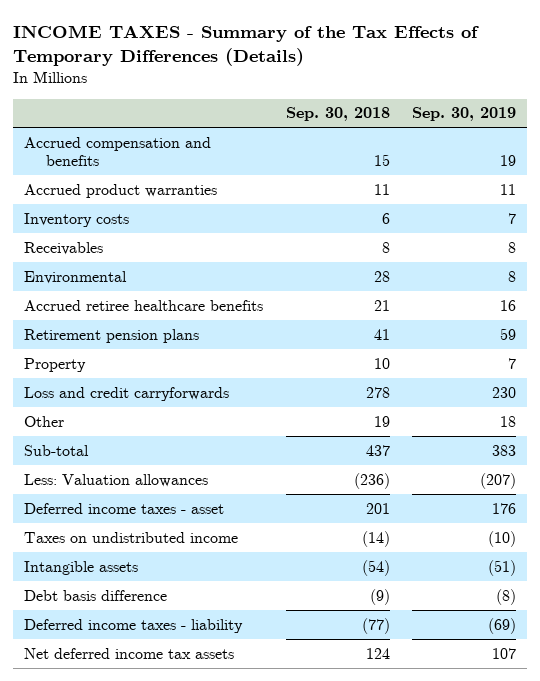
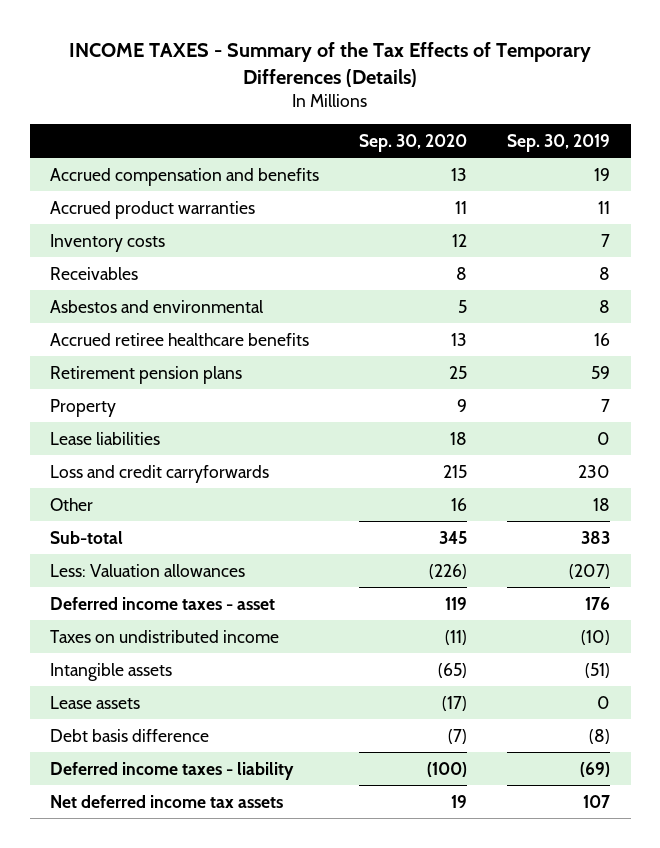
[285,107,390,122] Sep. 30, 2018 -> none
none -> [359,133,468,152] Sep. 30, 2020
[24,270,128,284] Environmental -> [50,299,264,313] Asbestos and environmental
none -> [50,431,161,445] Lease liabilities
none -> [50,695,141,709] Lease assets

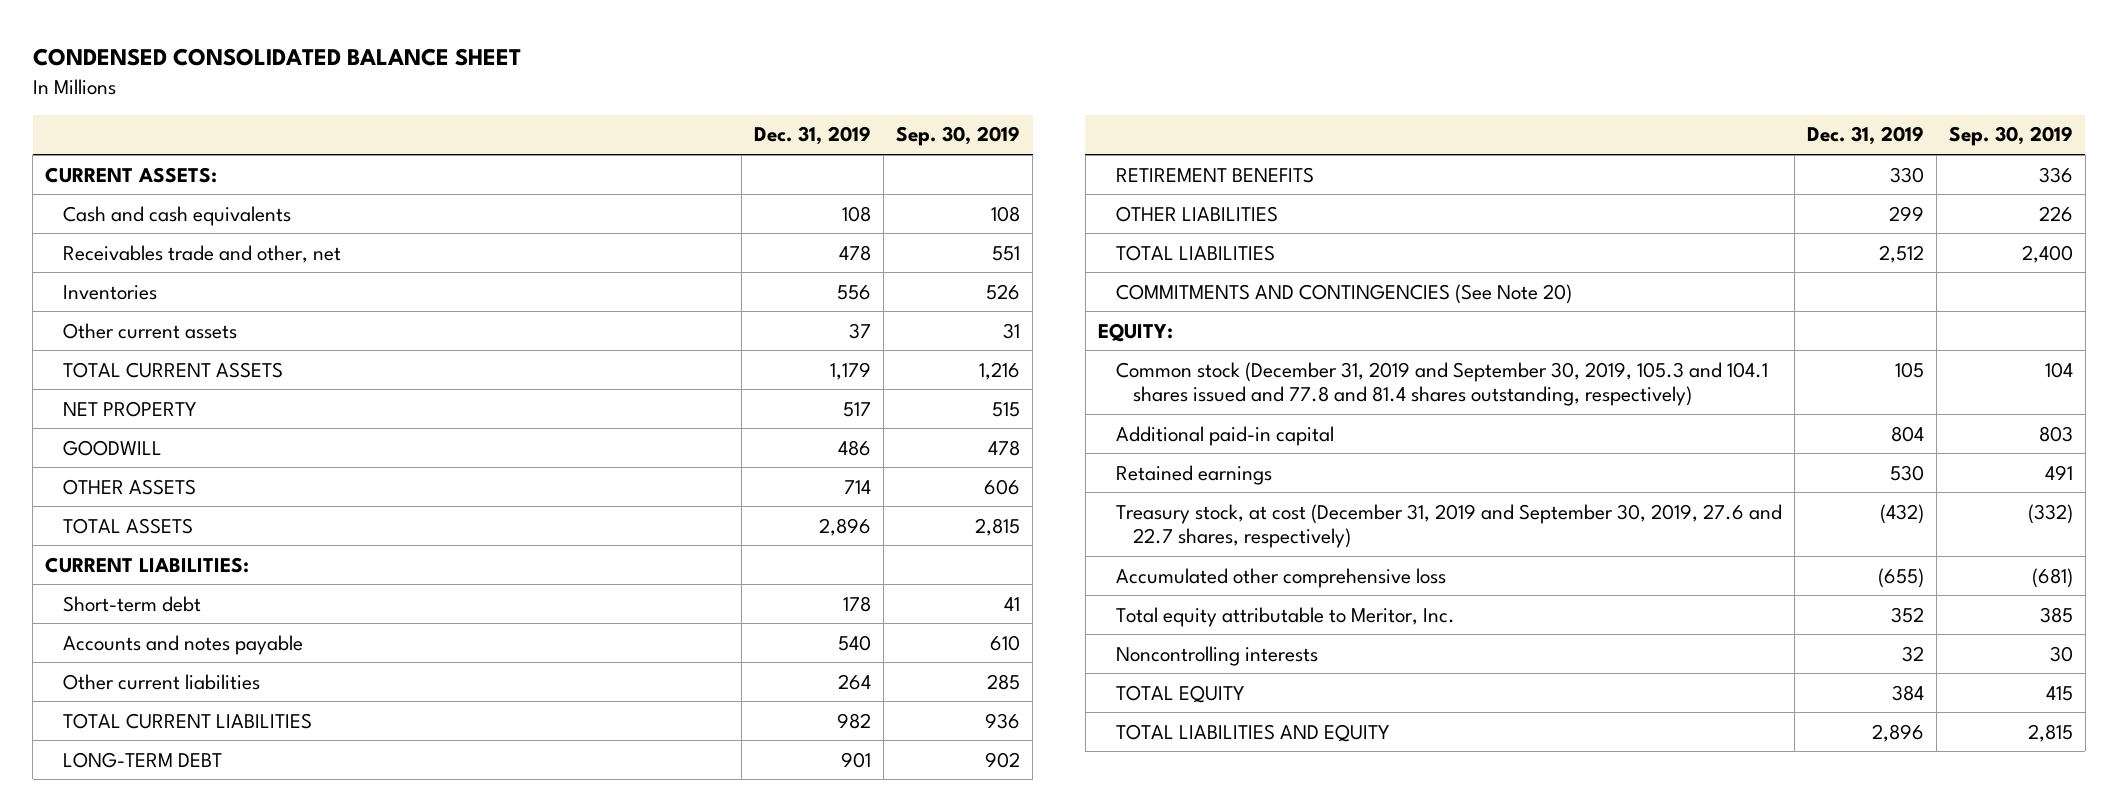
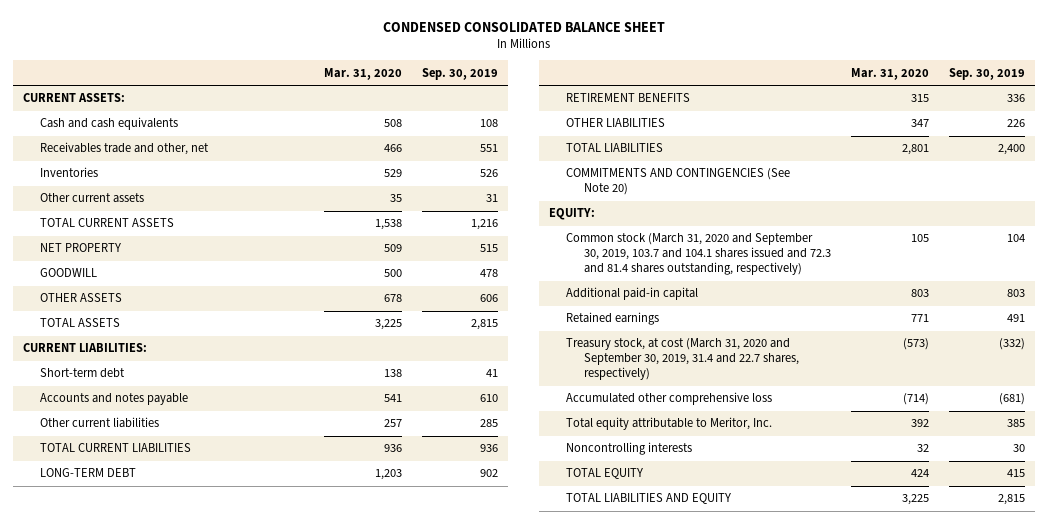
[753,126,871,146] Dec. 31, 2019 -> none
none -> [324,67,403,80] Mar. 31, 2020
[1115,361,1768,407] Common stock (December 31, 2019 and September 30, 2019, 105.3 and 104.1 shares issued and 77.8 and 81.4 shares outstanding, respectively) -> [566,233,831,276] Common stock (March 31, 2020 and September 30, 2019, 103.7 and 104.1 shares issued and 72.3 and 81.4 shares outstanding, respectively)
[1115,503,1782,549] Treasury stock, at cost (December 31, 2019 and September 30, 2019, 27.6 and 22.7 shares, respectively) -> [566,338,799,381] Treasury stock, at cost (March 31, 2020 and September 30, 2019, 31.4 and 22.7 shares, respectively)

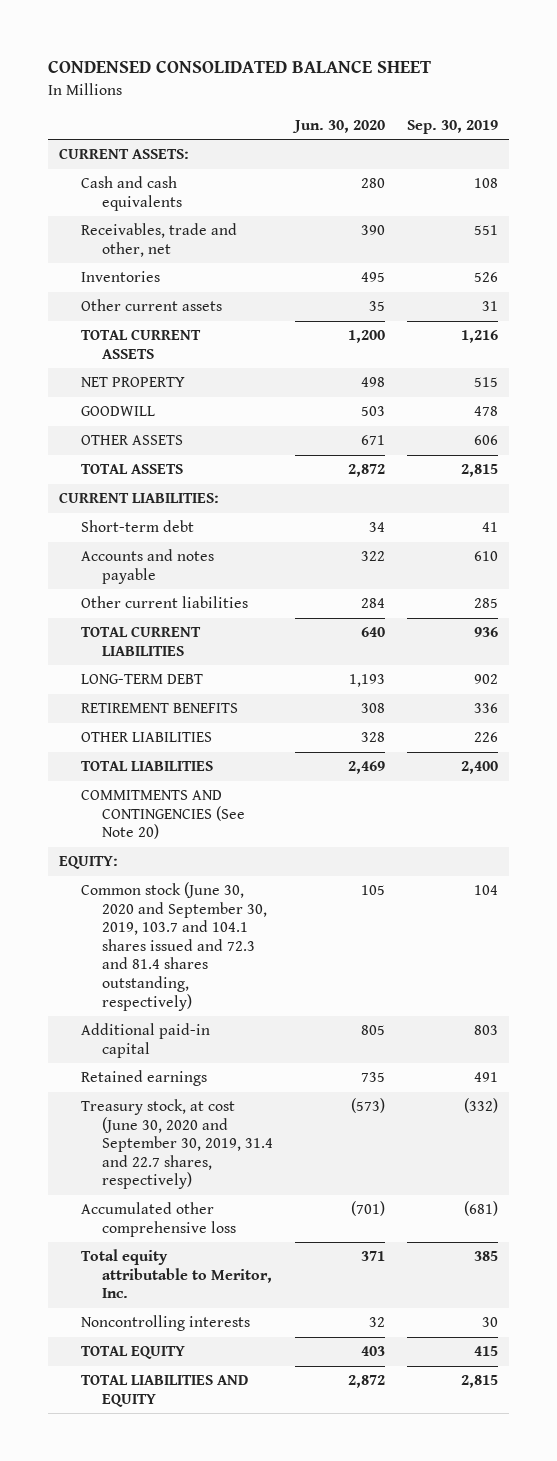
[324,67,403,80] Mar. 31, 2020 -> none
none -> [292,119,386,133] Jun. 30, 2020
[39,142,209,156] Receivables trade and other, net -> [80,223,237,257] Receivables, trade and other, net
[566,233,831,276] Common stock (March 31, 2020 and September 30, 2019, 103.7 and 104.1 shares issued and 72.3 and 81.4 shares outstanding, respectively) -> [80,882,268,1011] Common stock (June 30, 2020 and September 30, 2019, 103.7 and 104.1 shares issued and 72.3 and 81.4 shares outstanding, respectively)
[566,338,799,381] Treasury stock, at cost (March 31, 2020 and September 30, 2019, 31.4 and 22.7 shares, respectively) -> [80,1099,274,1190] Treasury stock, at cost (June 30, 2020 and September 30, 2019, 31.4 and 22.7 shares, respectively)

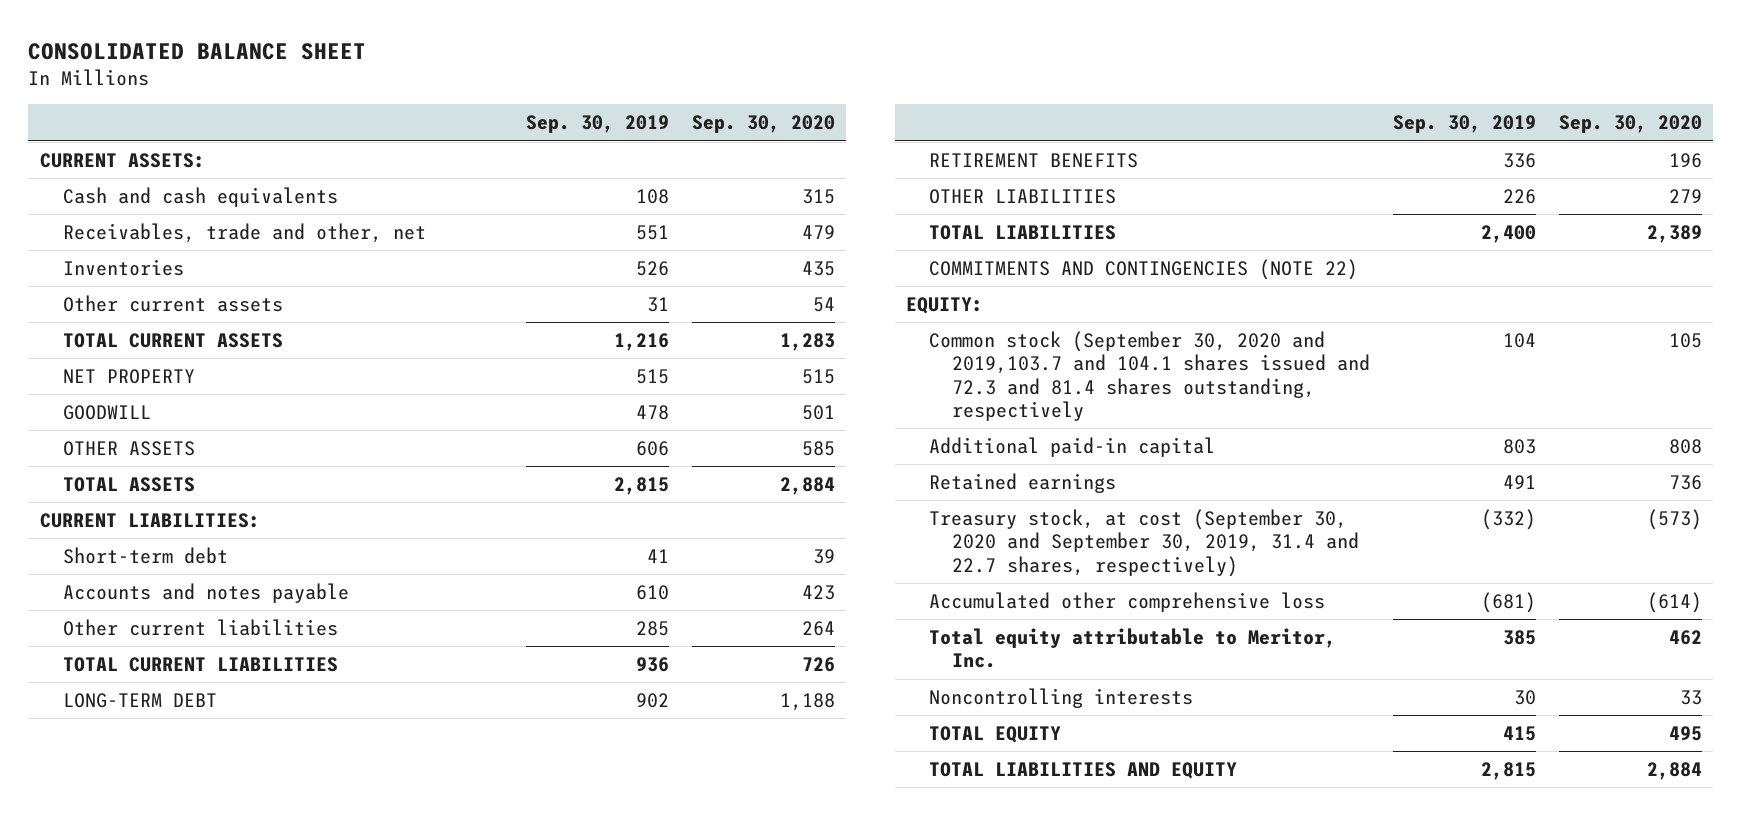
[48,60,432,74] CONDENSED CONSOLIDATED BALANCE SHEET -> [28,42,367,60] CONSOLIDATED BALANCE SHEET
[292,119,386,133] Jun. 30, 2020 -> none
none -> [692,115,836,134] Sep. 30, 2020
[80,790,246,840] COMMITMENTS AND CONTINGENCIES (See Note 20) -> [929,259,1359,281] COMMITMENTS AND CONTINGENCIES (NOTE 22)
[80,882,268,1011] Common stock (June 30, 2020 and September 30, 2019, 103.7 and 104.1 shares issued and 72.3 and 81.4 shares outstanding, respectively) -> [929,331,1371,421] Common stock (September 30, 2020 and 2019,103.7 and 104.1 shares issued and 72.3 and 81.4 shares outstanding, respectively
[80,1099,274,1190] Treasury stock, at cost (June 30, 2020 and September 30, 2019, 31.4 and 22.7 shares, respectively) -> [929,509,1360,577] Treasury stock, at cost (September 30, 2020 and September 30, 2019, 31.4 and 22.7 shares, respectively)

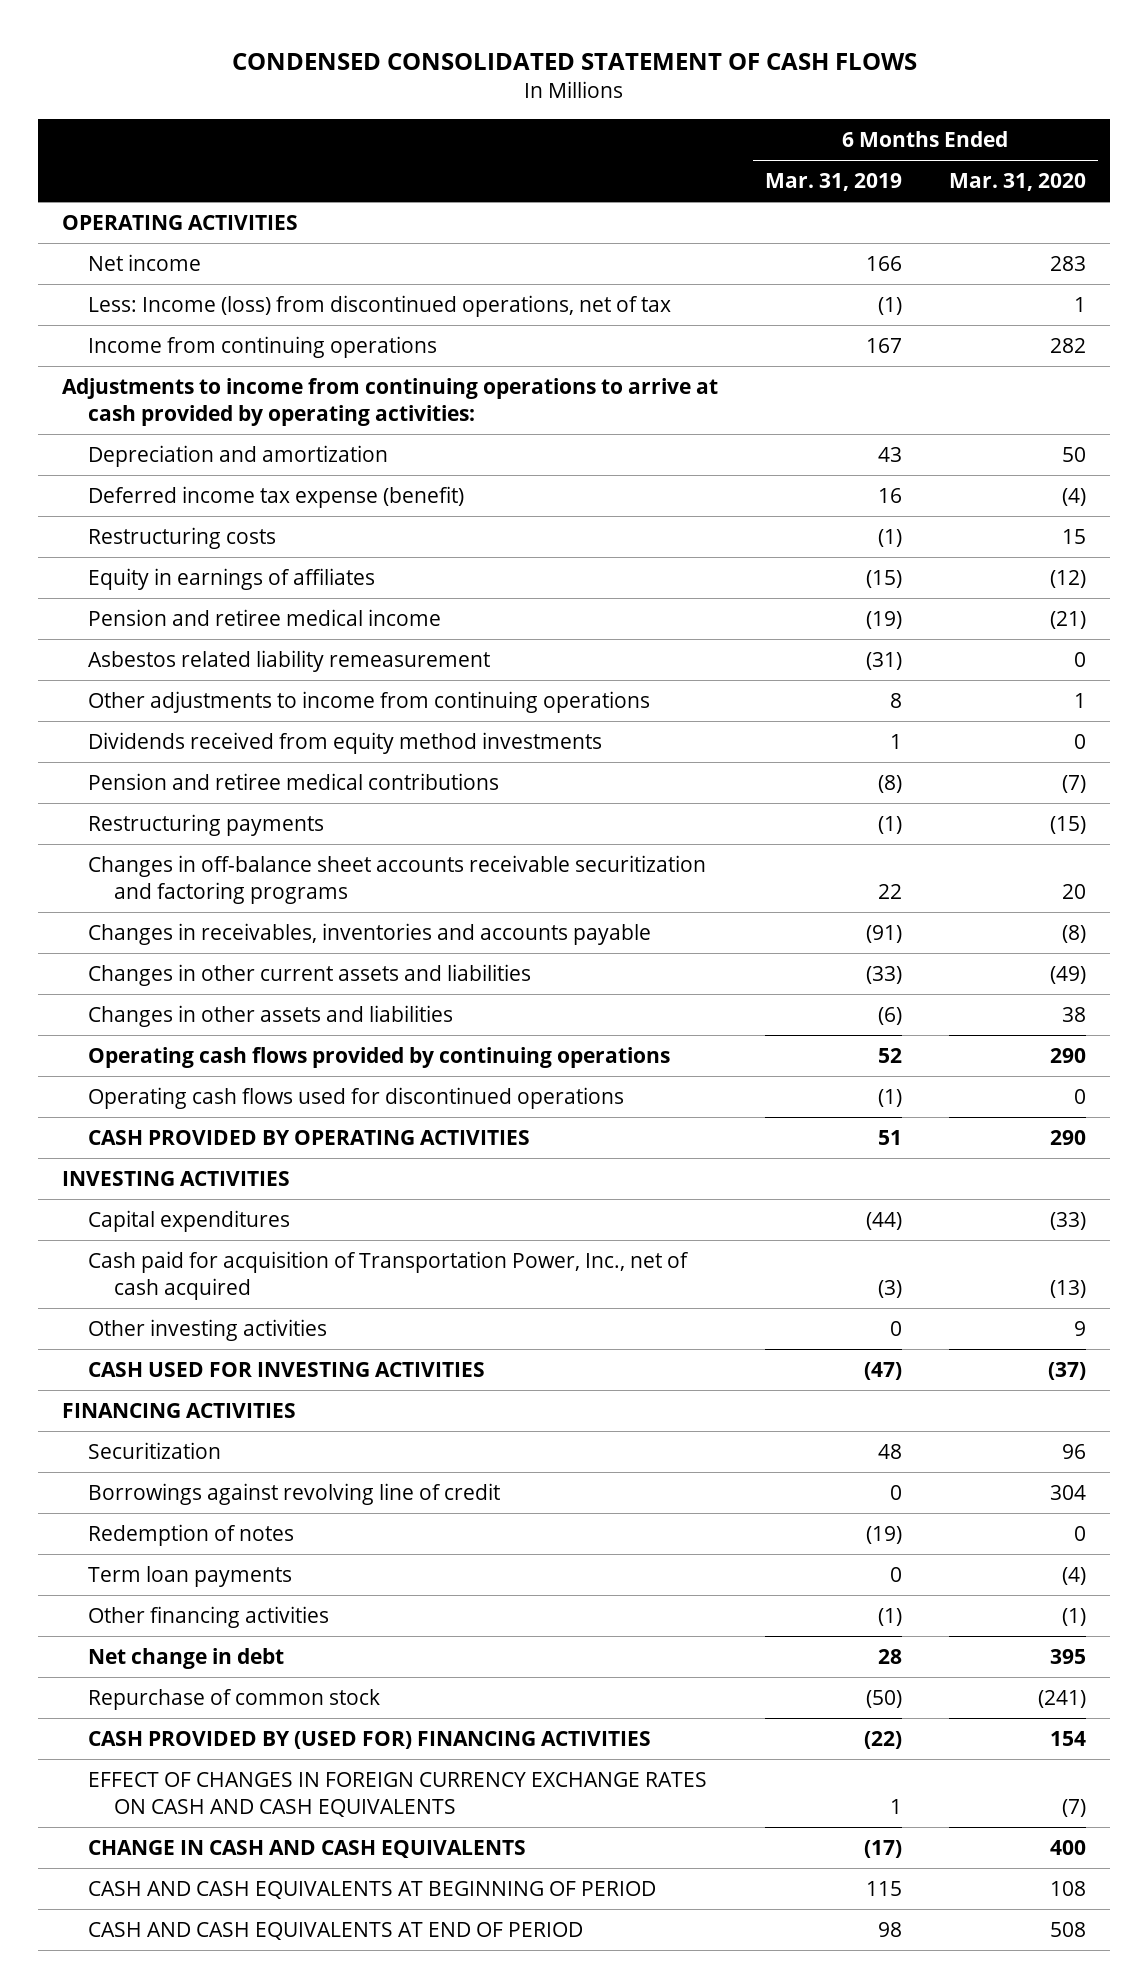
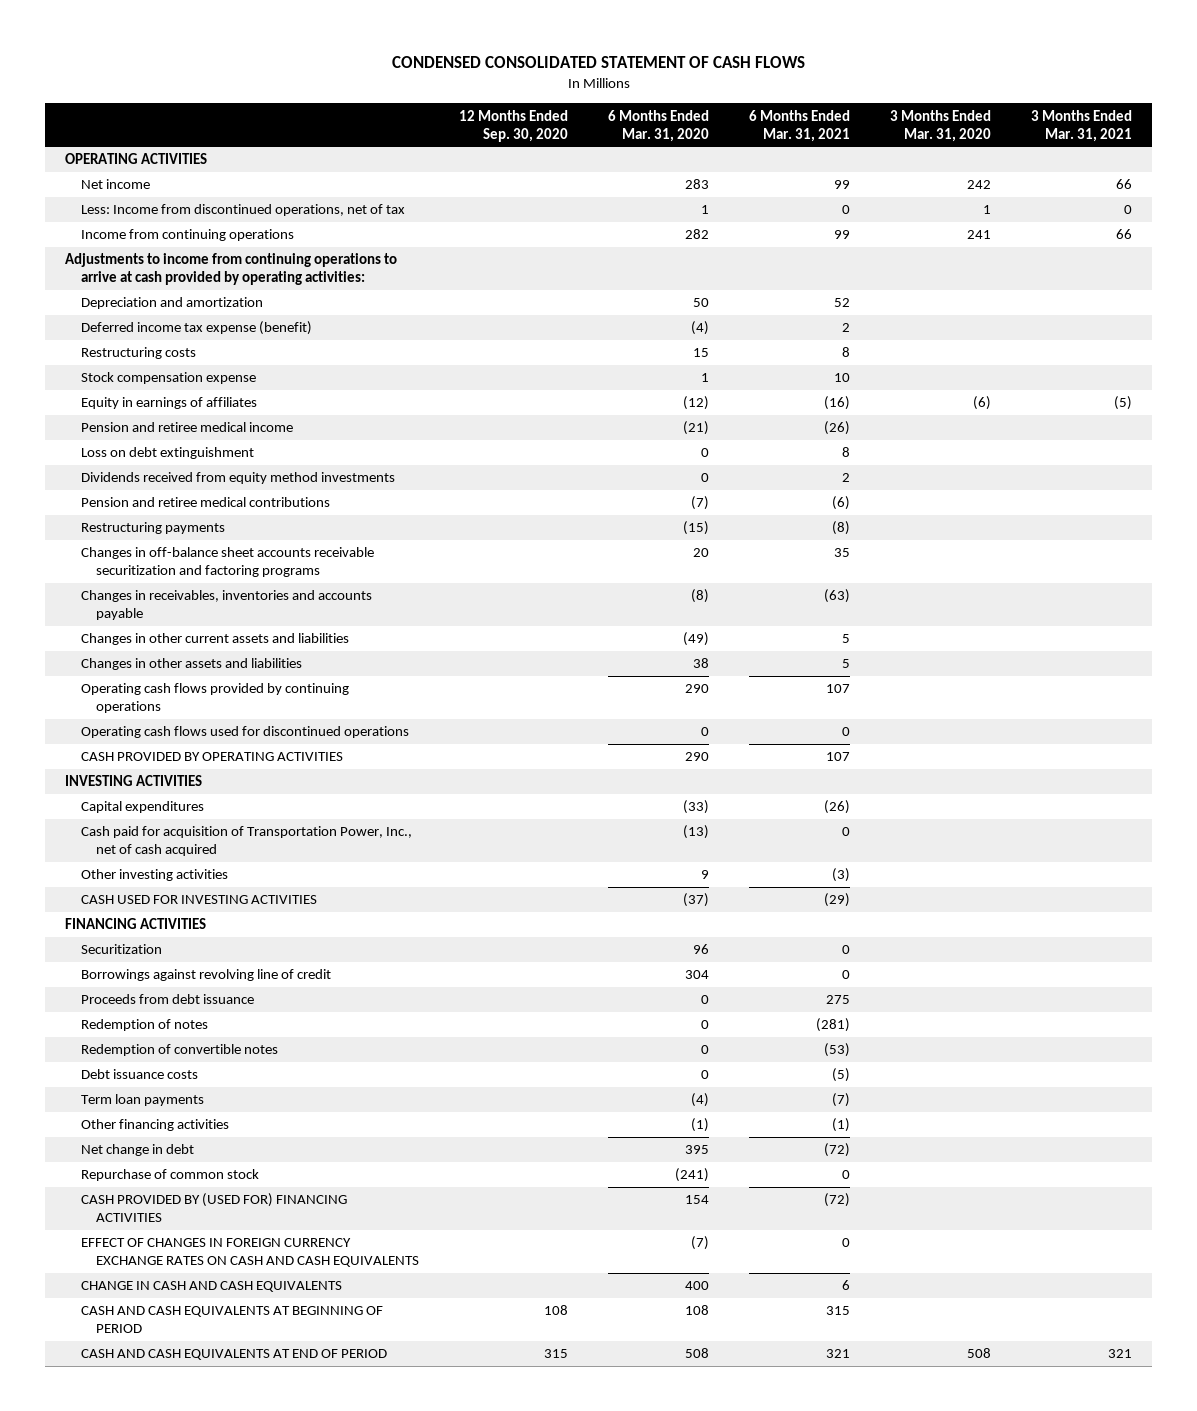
[764,173,902,192] Mar. 31, 2019 -> none
none -> [458,109,568,142] 12 Months Ended Sep. 30, 2020
none -> [749,109,851,142] 6 Months Ended Mar. 31, 2021
none -> [890,109,992,142] 3 Months Ended Mar. 31, 2020
none -> [1031,109,1133,142] 3 Months Ended Mar. 31, 2021
[88,295,672,318] Less: Income (loss) from discontinued operations, net of tax -> [80,204,405,217] Less: Income from discontinued operations, net of tax
none -> [80,372,256,385] Stock compensation expense
[88,650,491,673] Asbestos related liability remeasurement -> none
[88,691,651,714] Other adjustments to income from continuing operations -> none
none -> [80,447,254,460] Loss on debt extinguishment
none -> [80,994,254,1005] Proceeds from debt issuance
none -> [80,1044,278,1057] Redemption of convertible notes
none -> [80,1069,198,1080] Debt issuance costs

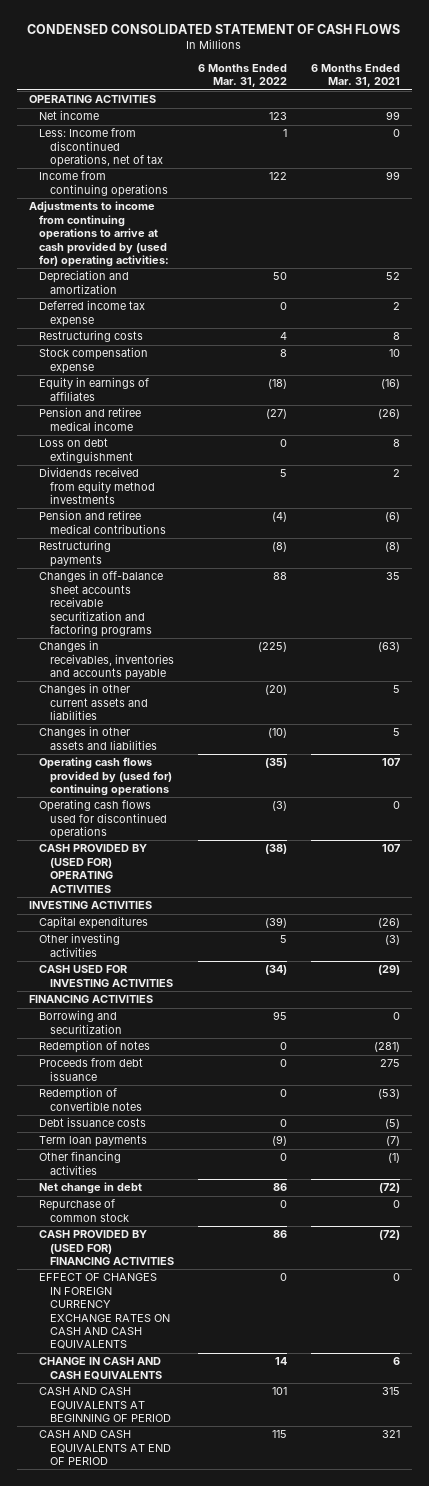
[458,109,568,142] 12 Months Ended Sep. 30, 2020 -> none
[607,109,709,142] 6 Months Ended Mar. 31, 2020 -> none
[890,109,992,142] 3 Months Ended Mar. 31, 2020 -> none
[1031,109,1133,142] 3 Months Ended Mar. 31, 2021 -> none
none -> [198,64,288,88] 6 Months Ended Mar. 31, 2022
[65,253,398,286] Adjustments to income from continuing operations to arrive at cash provided by operating activities: -> [28,201,170,267] Adjustments to income from continuing operations to arrive at cash provided by (used for) operating activities:
[80,321,312,336] Deferred income tax expense (benefit) -> [39,300,146,327] Deferred income tax expense
[80,683,349,714] Operating cash flows provided by continuing operations -> [39,757,172,797] Operating cash flows provided by (used for) continuing operations
[80,752,343,762] CASH PROVIDED BY OPERATING ACTIVITIES -> [39,844,148,893] CASH PROVIDED BY (USED FOR) OPERATING ACTIVITIES
[80,826,412,857] Cash paid for acquisition of Transportation Power, Inc., net of cash acquired -> none
[80,944,162,955] Securitization -> none
[80,969,331,982] Borrowings against revolving line of credit -> none
none -> [39,1010,122,1034] Borrowing and securitization
[80,994,254,1005] Proceeds from debt issuance -> [39,1058,144,1081] Proceeds from debt issuance

